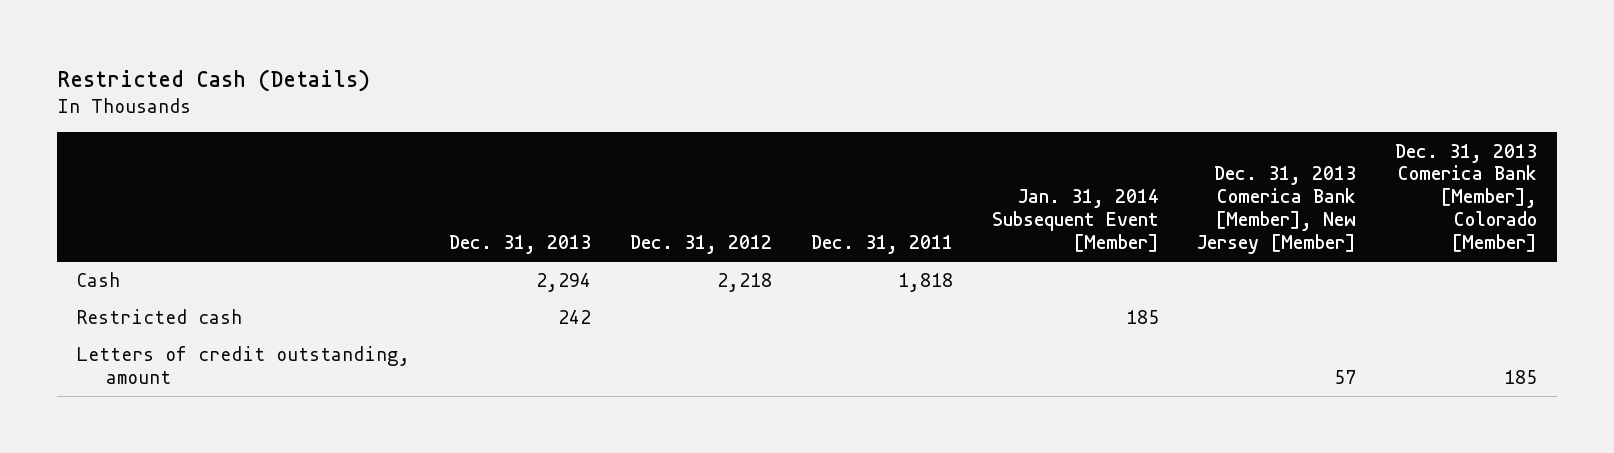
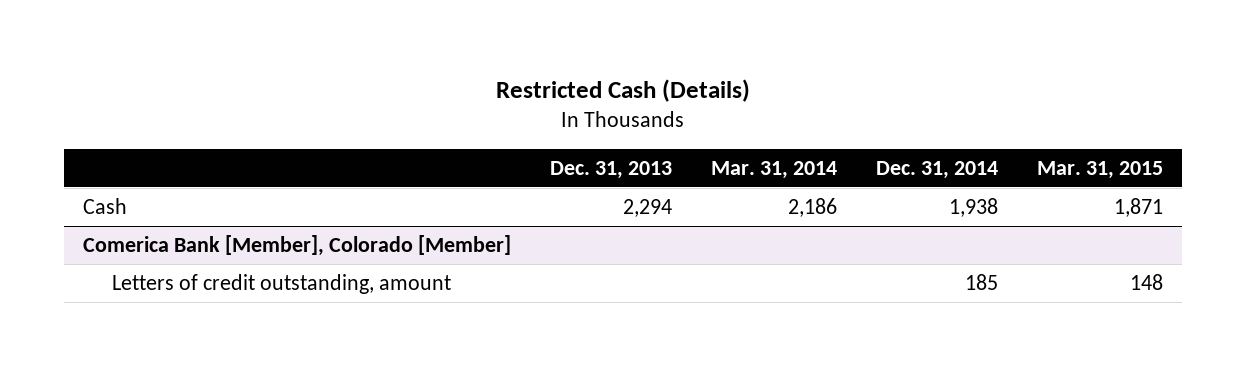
[630,235,773,255] Dec. 31, 2012 -> none
[810,235,953,255] Dec. 31, 2011 -> none
[991,189,1159,253] Jan. 31, 2014 Subsequent Event [Member] -> none
[1197,166,1357,255] Dec. 31, 2013 Comerica Bank [Member], New Jersey [Member] -> none
[1395,143,1538,253] Dec. 31, 2013 Comerica Bank [Member], Colorado [Member] -> none
none -> [711,161,838,180] Mar. 31, 2014
none -> [876,161,999,180] Dec. 31, 2014
none -> [1037,161,1164,180] Mar. 31, 2015
[76,309,243,325] Restricted cash -> none
[76,346,411,385] Letters of credit outstanding, amount -> none
none -> [83,235,512,257] Comerica Bank [Member], Colorado [Member]
none -> [111,274,451,295] Letters of credit outstanding, amount

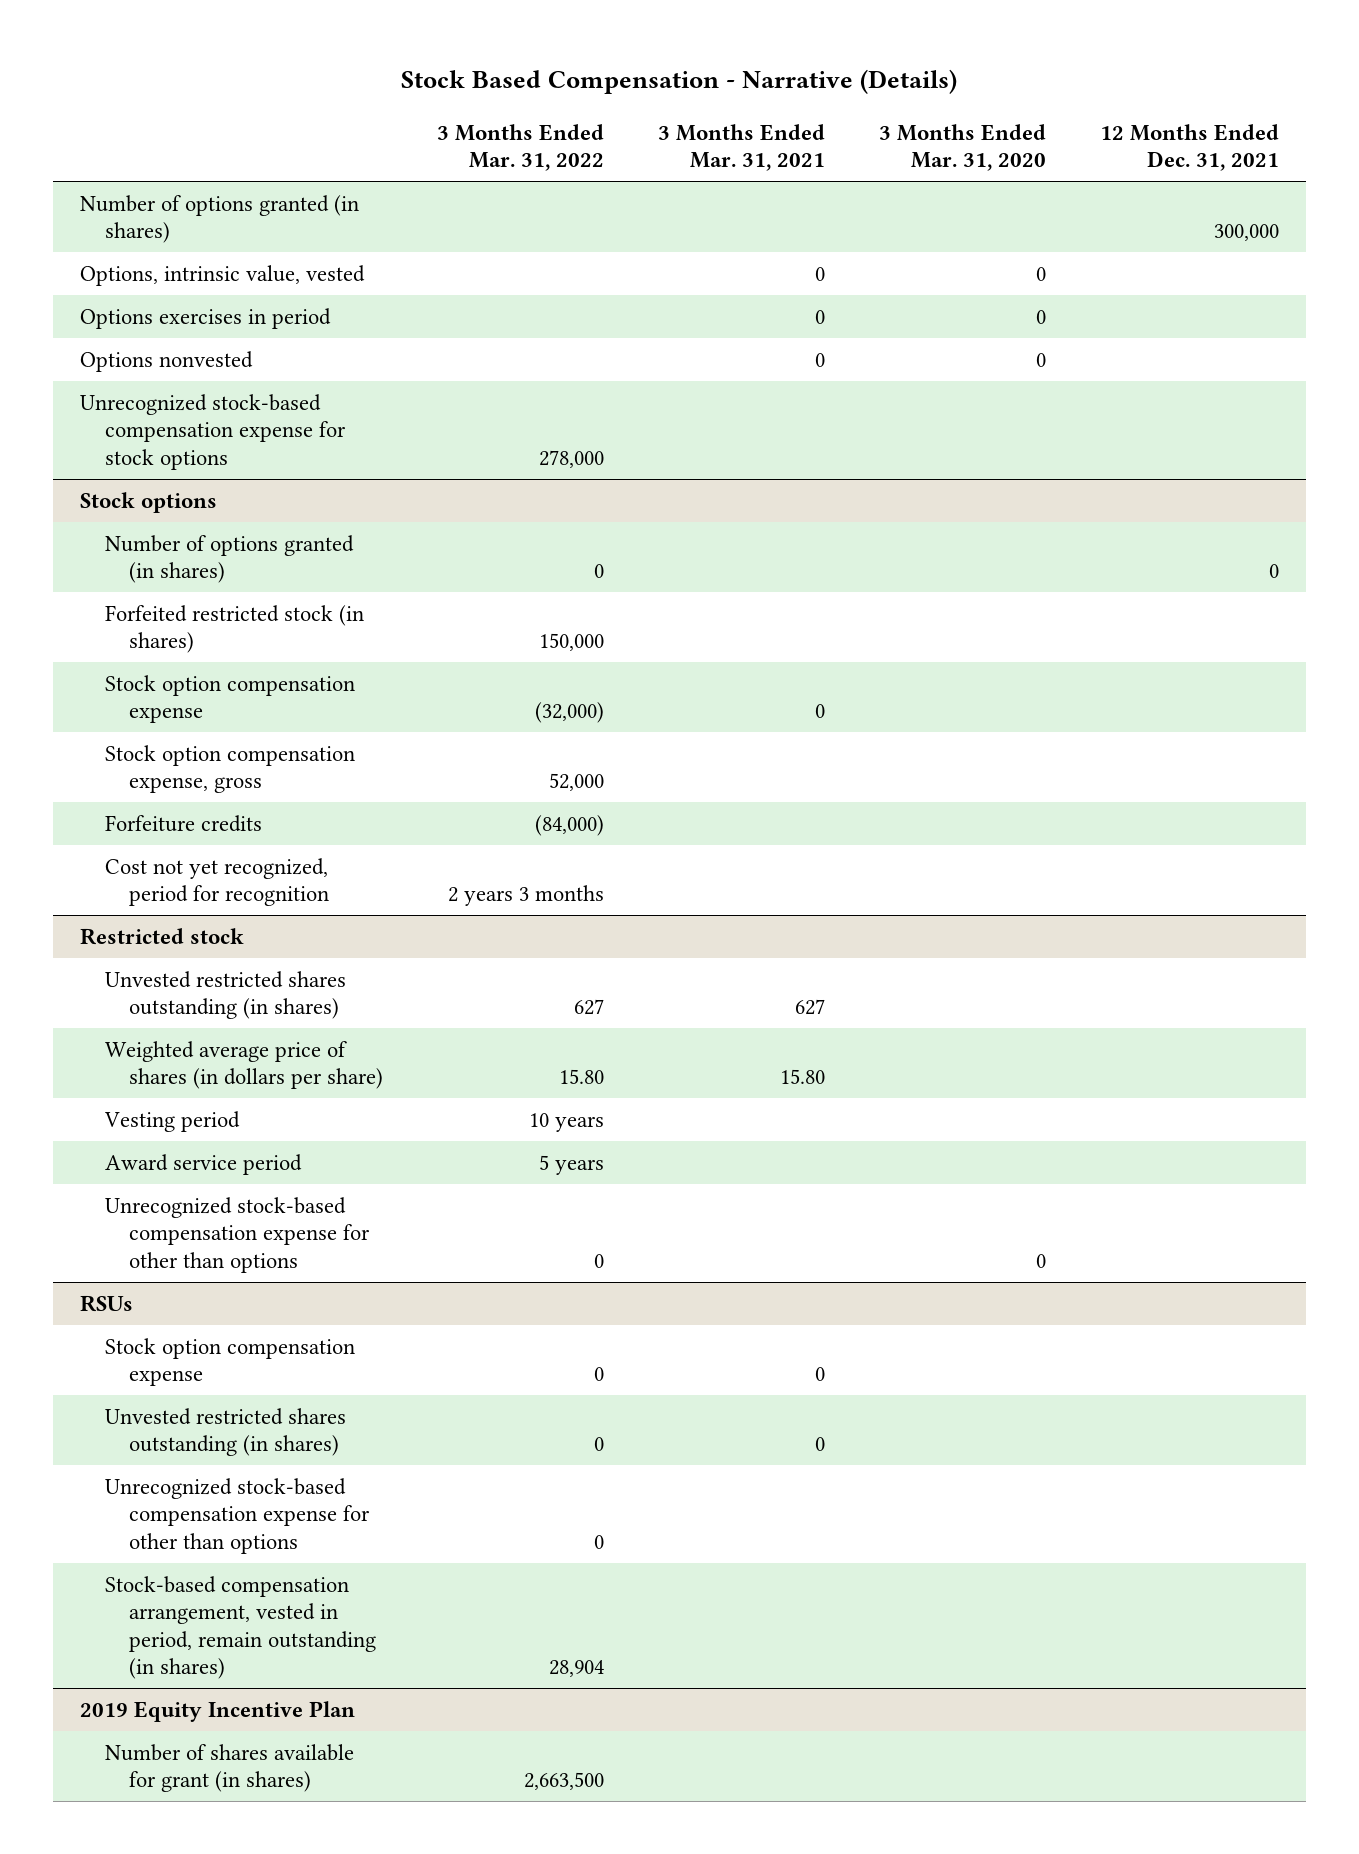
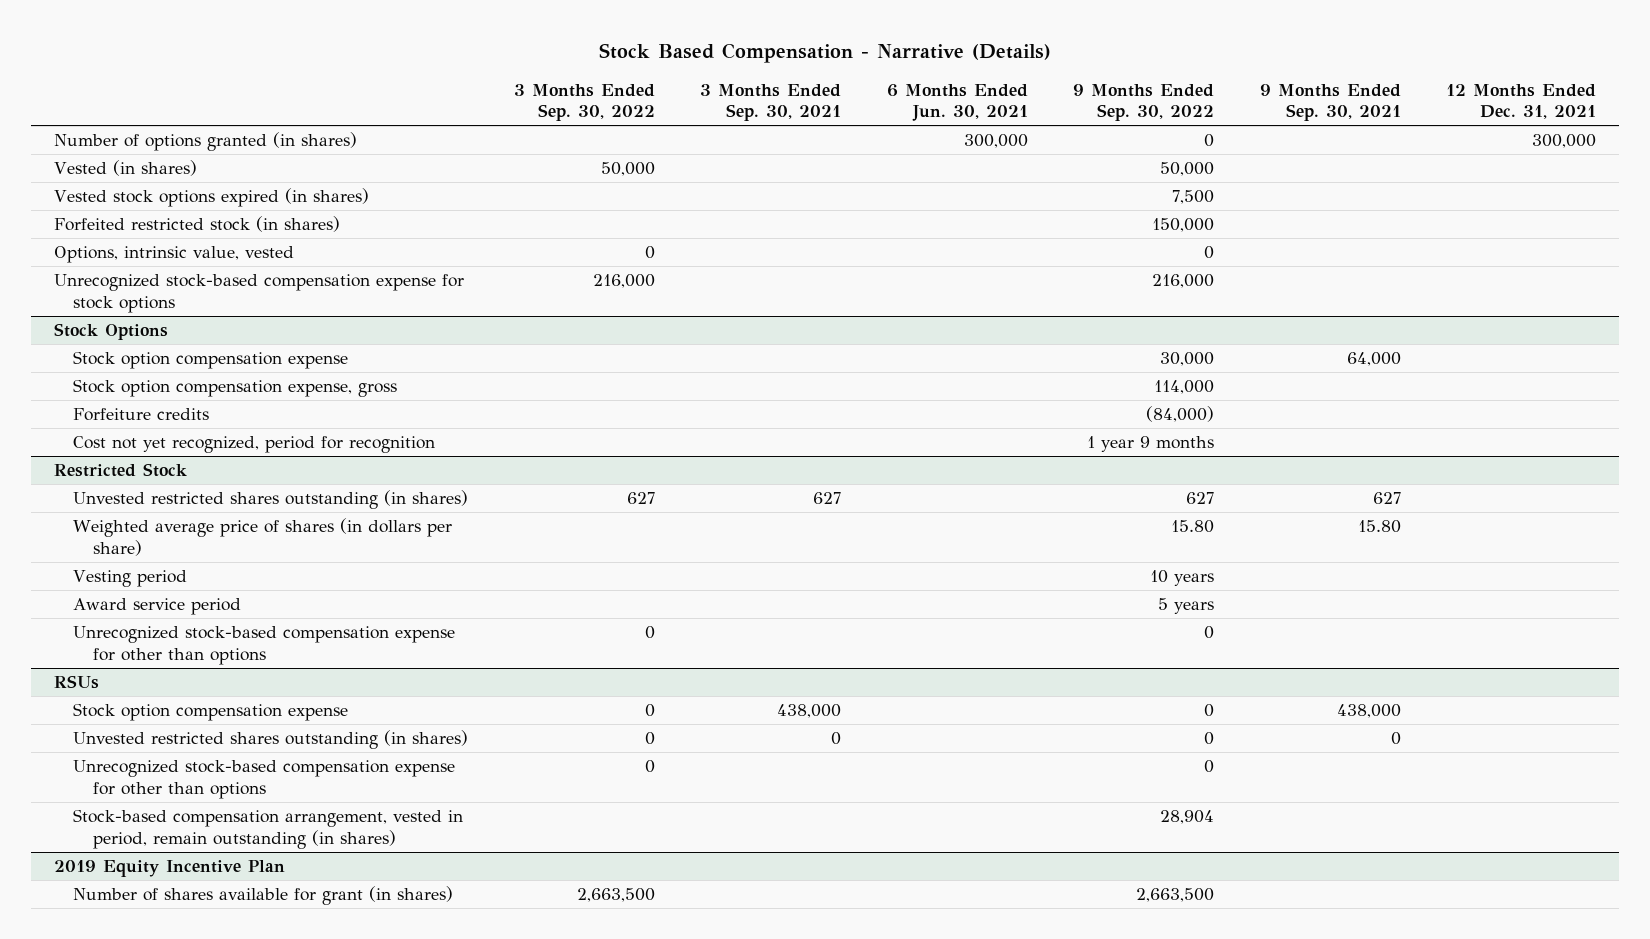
[436,123,604,172] 3 Months Ended Mar. 31, 2022 -> none
[657,123,825,172] 3 Months Ended Mar. 31, 2021 -> none
[878,123,1046,172] 3 Months Ended Mar. 31, 2020 -> none
none -> [513,83,655,122] 3 Months Ended Sep. 30, 2022
none -> [700,83,842,122] 3 Months Ended Sep. 30, 2021
none -> [886,83,1028,122] 6 Months Ended Jun. 30, 2021
none -> [1073,83,1215,122] 9 Months Ended Sep. 30, 2022
none -> [1259,83,1401,122] 9 Months Ended Sep. 30, 2021
none -> [54,160,198,177] Vested (in shares)
none -> [54,188,370,208] Vested stock options expired (in shares)
none -> [54,216,341,233] Forfeited restricted stock (in shares)
[79,307,331,329] Options exercises in period -> none
[79,350,253,372] Options nonvested -> none
[104,534,354,584] Number of options granted (in shares) -> none
[104,604,364,654] Forfeited restricted stock (in shares) -> none
[79,491,217,513] Stock options -> [54,323,169,341] Stock Options
[79,927,244,945] Restricted stock -> [54,463,188,478] Restricted Stock

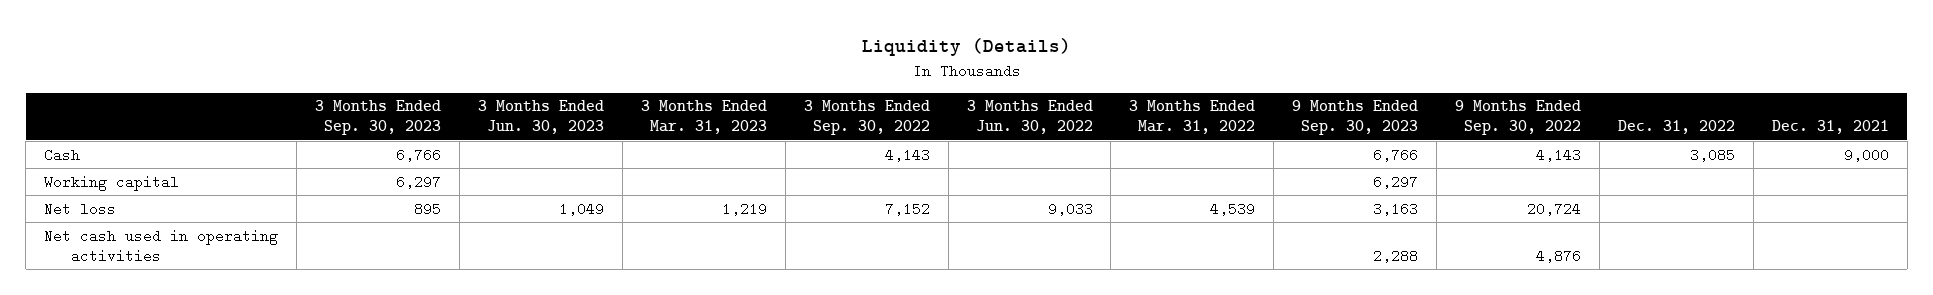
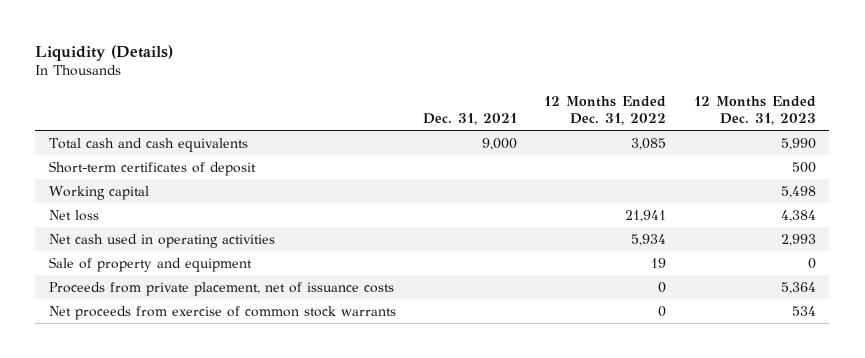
[315,100,442,136] 3 Months Ended Sep. 30, 2023 -> none
[478,100,605,135] 3 Months Ended Jun. 30, 2023 -> none
[640,100,767,135] 3 Months Ended Mar. 31, 2023 -> none
[803,100,930,136] 3 Months Ended Sep. 30, 2022 -> none
[966,100,1093,135] 3 Months Ended Jun. 30, 2022 -> none
[1129,100,1256,135] 3 Months Ended Mar. 31, 2022 -> none
[1292,100,1419,136] 9 Months Ended Sep. 30, 2023 -> none
[1455,100,1582,136] 9 Months Ended Sep. 30, 2022 -> none
[1617,120,1735,135] Dec. 31, 2022 -> none
none -> [544,95,667,125] 12 Months Ended Dec. 31, 2022
none -> [693,95,816,125] 12 Months Ended Dec. 31, 2023
[44,147,81,162] Cash -> [48,137,248,152] Total cash and cash equivalents
none -> [48,160,256,176] Short-term certificates of deposit
none -> [48,256,252,272] Sale of property and equipment
none -> [48,281,394,296] Proceeds from private placement, net of issuance costs
none -> [48,305,396,320] Net proceeds from exercise of common stock warrants

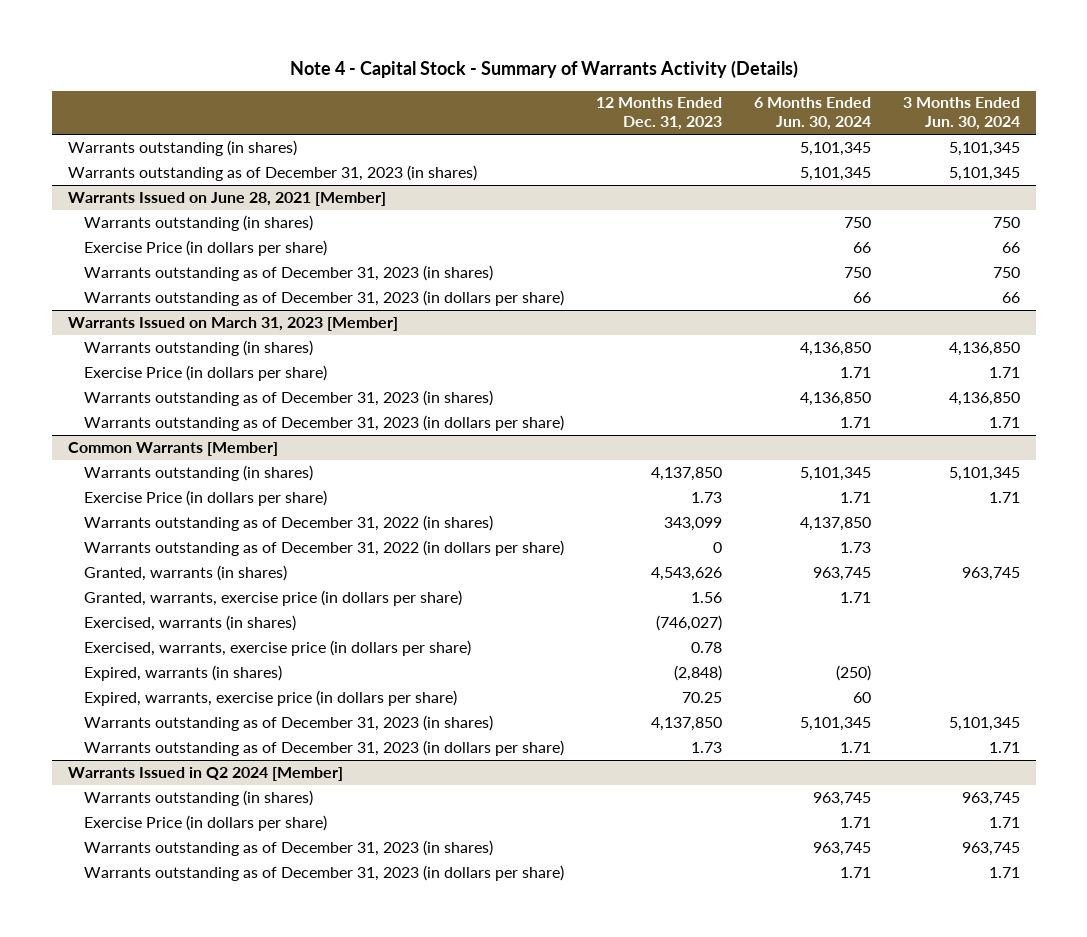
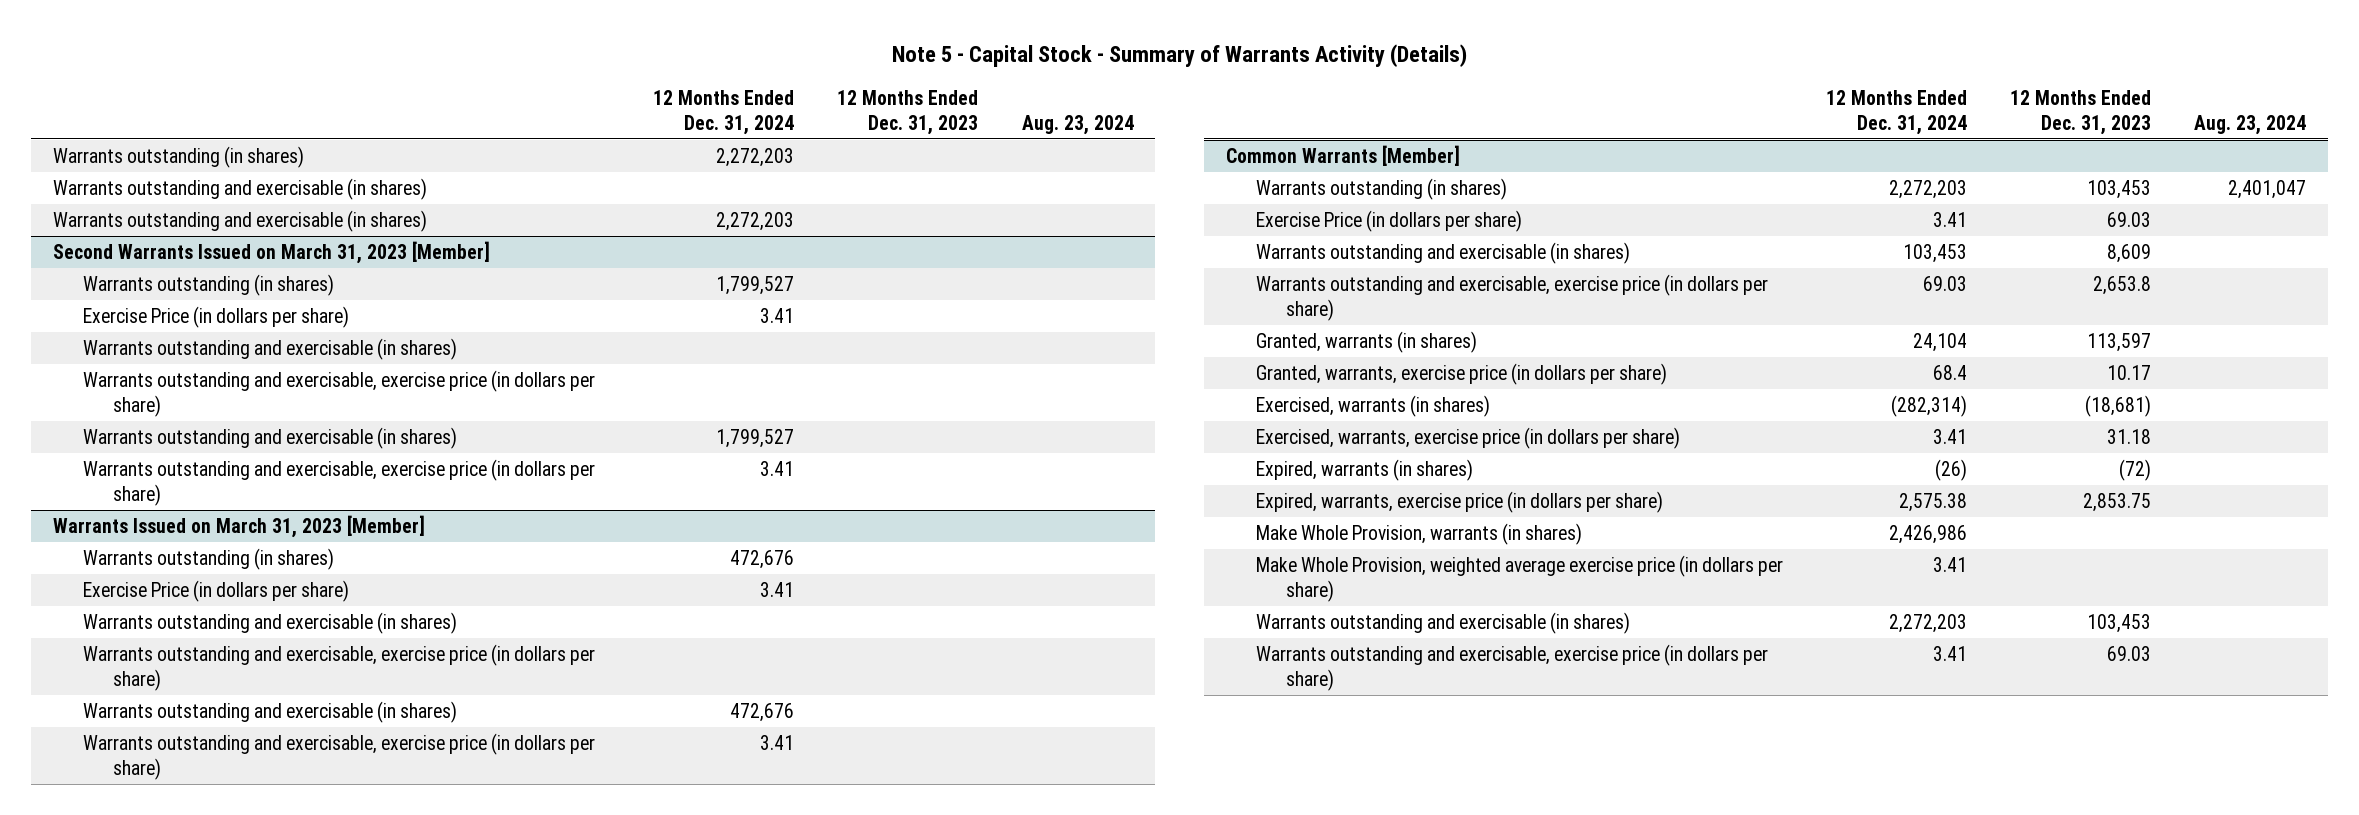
[289,60,798,79] Note 4 - Capital Stock - Summary of Warrants Activity (Details) -> [891,43,1467,67] Note 5 - Capital Stock - Summary of Warrants Activity (Details)
[753,97,871,131] 6 Months Ended Jun. 30, 2024 -> none
[902,97,1020,131] 3 Months Ended Jun. 30, 2024 -> none
none -> [653,89,795,135] 12 Months Ended Dec. 31, 2024
none -> [1021,114,1134,135] Aug. 23, 2024
[67,191,386,206] Warrants Issued on June 28, 2021 [Member] -> none
[83,214,313,231] Warrants outstanding (in shares) -> none
[83,239,327,256] Exercise Price (in dollars per share) -> none
[83,264,493,281] Warrants outstanding as of December 31, 2023 (in shares) -> none
[83,289,564,306] Warrants outstanding as of December 31, 2023 (in dollars per share) -> none
[67,164,477,181] Warrants outstanding as of December 31, 2023 (in shares) -> [53,177,428,200] Warrants outstanding and exercisable (in shares)
none -> [53,209,428,232] Warrants outstanding and exercisable (in shares)
none -> [53,240,491,264] Second Warrants Issued on March 31, 2023 [Member]
none -> [83,273,335,296] Warrants outstanding (in shares)
none -> [83,305,350,328] Exercise Price (in dollars per share)
none -> [83,337,458,360] Warrants outstanding and exercisable (in shares)
none -> [83,369,596,417] Warrants outstanding and exercisable, exercise price (in dollars per share)
none -> [83,426,458,449] Warrants outstanding and exercisable (in shares)
none -> [83,458,596,506] Warrants outstanding and exercisable, exercise price (in dollars per share)
[83,389,493,406] Warrants outstanding as of December 31, 2023 (in shares) -> [83,611,458,634] Warrants outstanding and exercisable (in shares)
[83,414,564,431] Warrants outstanding as of December 31, 2023 (in dollars per share) -> [83,643,596,691] Warrants outstanding and exercisable, exercise price (in dollars per share)
none -> [83,700,458,723] Warrants outstanding and exercisable (in shares)
none -> [83,732,596,780] Warrants outstanding and exercisable, exercise price (in dollars per share)
[67,766,343,781] Warrants Issued in Q2 2024 [Member] -> none
[83,789,313,806] Warrants outstanding (in shares) -> none
[83,814,327,831] Exercise Price (in dollars per share) -> none
[83,839,493,856] Warrants outstanding as of December 31, 2023 (in shares) -> none
[83,864,564,881] Warrants outstanding as of December 31, 2023 (in dollars per share) -> none
[650,466,722,481] 4,137,850 -> [2087,179,2152,199] 103,453
[690,491,722,503] 1.73 -> [2107,211,2152,227] 69.03
[83,514,493,531] Warrants outstanding as of December 31, 2022 (in shares) -> [1255,241,1630,264] Warrants outstanding and exercisable (in shares)
[663,516,722,531] 343,099 -> [2107,243,2152,263] 8,609
[83,539,564,556] Warrants outstanding as of December 31, 2022 (in dollars per share) -> [1255,273,1768,321] Warrants outstanding and exercisable, exercise price (in dollars per share)
[712,541,722,553] 0 -> [2093,275,2152,295] 2,653.8
[650,566,722,581] 4,543,626 -> [2087,332,2152,352] 113,597
[690,591,722,603] 1.56 -> [2107,364,2152,380] 10.17
[655,614,722,631] (746,027) -> [2085,394,2152,417] (18,681)
[690,641,722,653] 0.78 -> [2107,428,2152,444] 31.18
[673,664,722,681] (2,848) -> [2119,458,2152,481] (72)
[681,691,722,703] 70.25 -> [2083,492,2152,512] 2,853.75
none -> [1255,522,1582,545] Make Whole Provision, warrants (in shares)
none -> [1255,554,1783,602] Make Whole Provision, weighted average exercise price (in dollars per share)
[83,714,493,731] Warrants outstanding as of December 31, 2023 (in shares) -> [1255,611,1630,634] Warrants outstanding and exercisable (in shares)
[650,716,722,731] 4,137,850 -> [2087,613,2152,633] 103,453
[83,739,564,756] Warrants outstanding as of December 31, 2023 (in dollars per share) -> [1255,643,1768,691] Warrants outstanding and exercisable, exercise price (in dollars per share)
[690,741,722,753] 1.73 -> [2107,645,2152,661] 69.03

